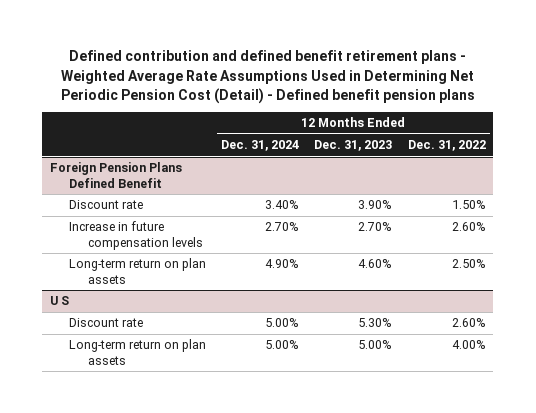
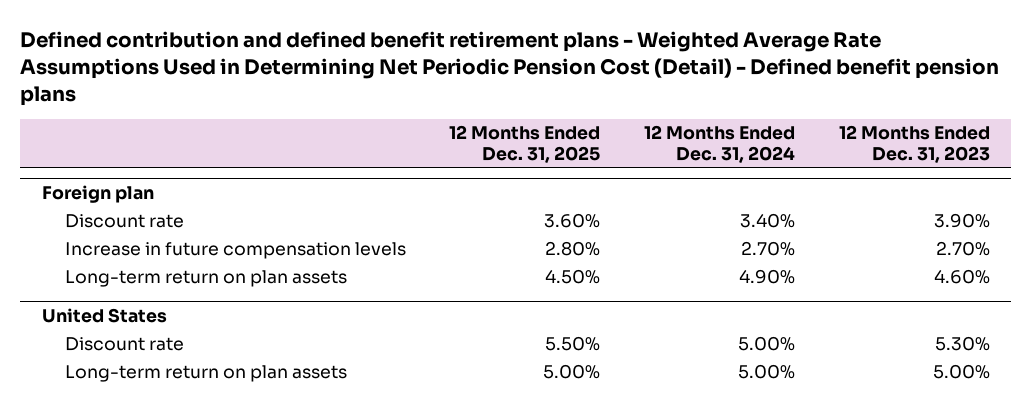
[407,140,486,152] Dec. 31, 2022 -> none
none -> [449,125,601,163] 12 Months Ended Dec. 31, 2025
[49,162,182,188] Foreign Pension Plans Defined Benefit -> [41,184,154,203] Foreign plan
[49,296,69,306] U S -> [41,307,167,323] United States

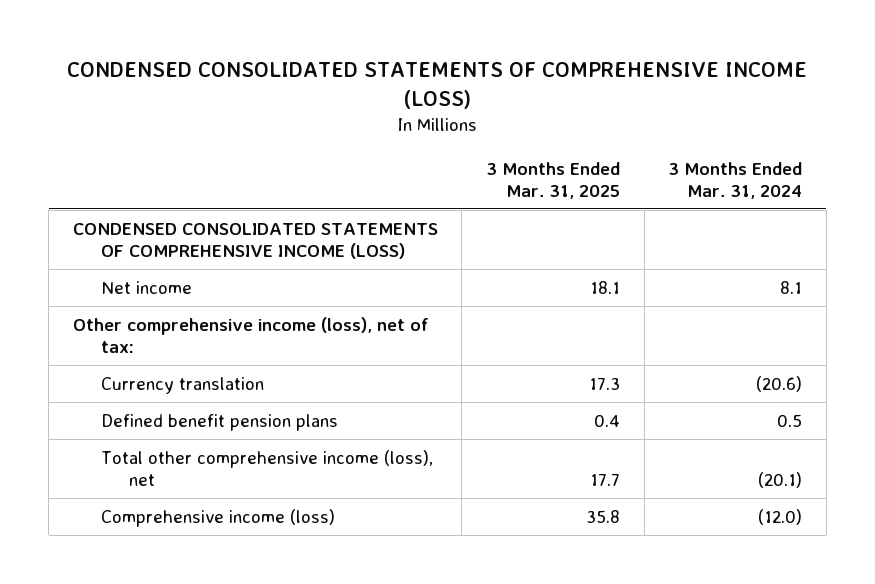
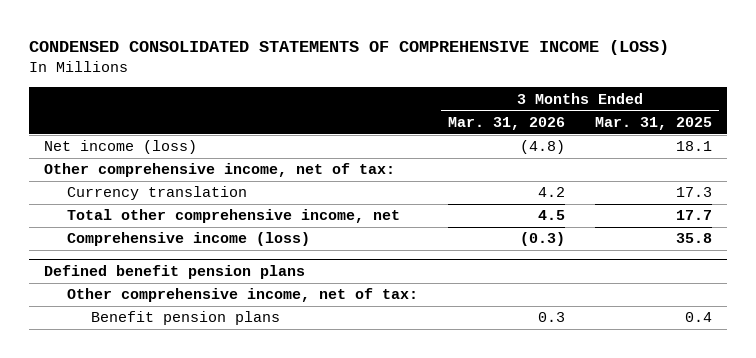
[668,161,803,199] 3 Months Ended Mar. 31, 2024 -> none
none -> [448,116,566,130] Mar. 31, 2026
[72,222,438,260] CONDENSED CONSOLIDATED STATEMENTS OF COMPREHENSIVE INCOME (LOSS) -> none
[100,280,192,294] Net income -> [43,140,197,155] Net income (loss)
[72,316,429,354] Other comprehensive income (loss), net of tax: -> [43,163,395,178] Other comprehensive income, net of tax:
[100,413,338,431] Defined benefit pension plans -> none
[100,449,433,487] Total other comprehensive income (loss), net -> [67,209,401,224] Total other comprehensive income, net
none -> [43,265,305,280] Defined benefit pension plans
none -> [67,288,419,303] Other comprehensive income, net of tax:
none -> [90,311,280,326] Benefit pension plans

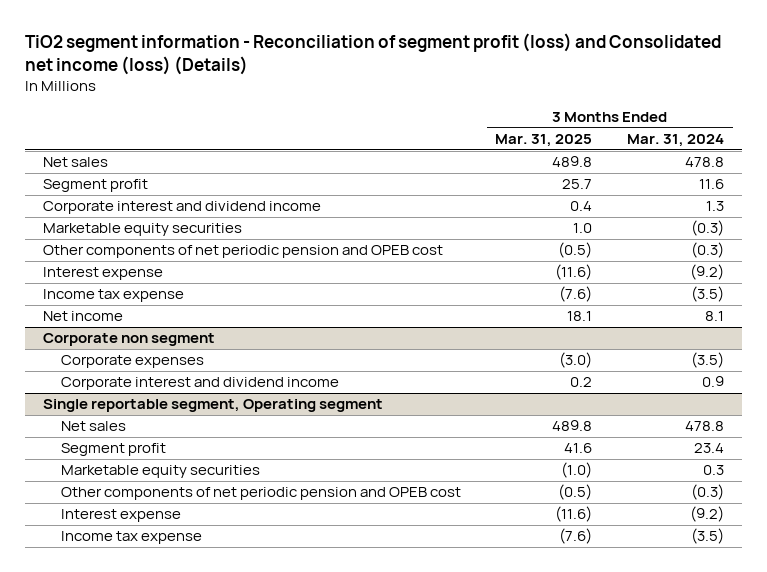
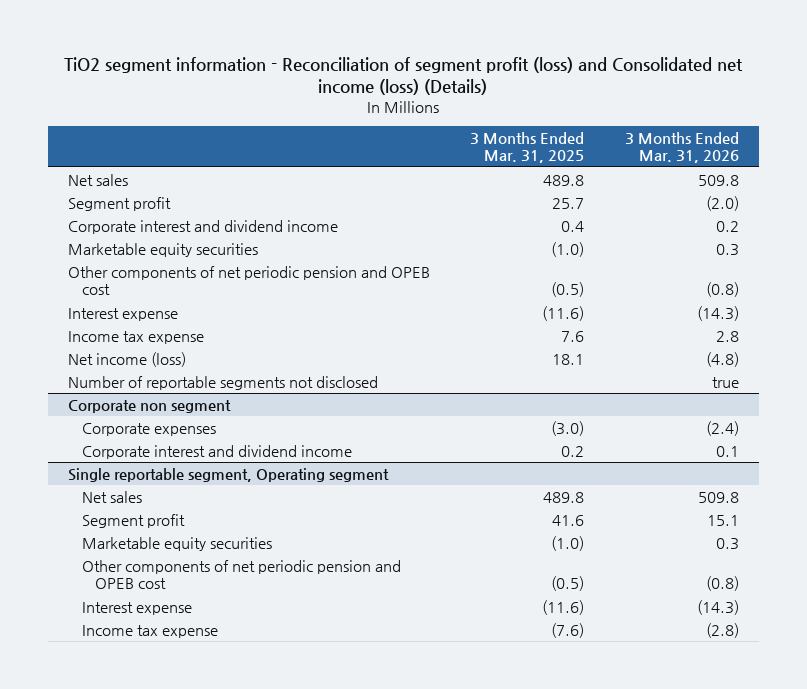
[627,134,725,148] Mar. 31, 2024 -> none
none -> [624,131,739,164] 3 Months Ended Mar. 31, 2026
[573,223,593,234] 1.0 -> [551,241,585,257] (1.0)
[559,286,593,303] (7.6) -> [561,330,585,342] 7.6
[42,311,123,322] Net income -> [68,351,187,367] Net income (loss)
none -> [68,375,379,390] Number of reportable segments not disclosed

